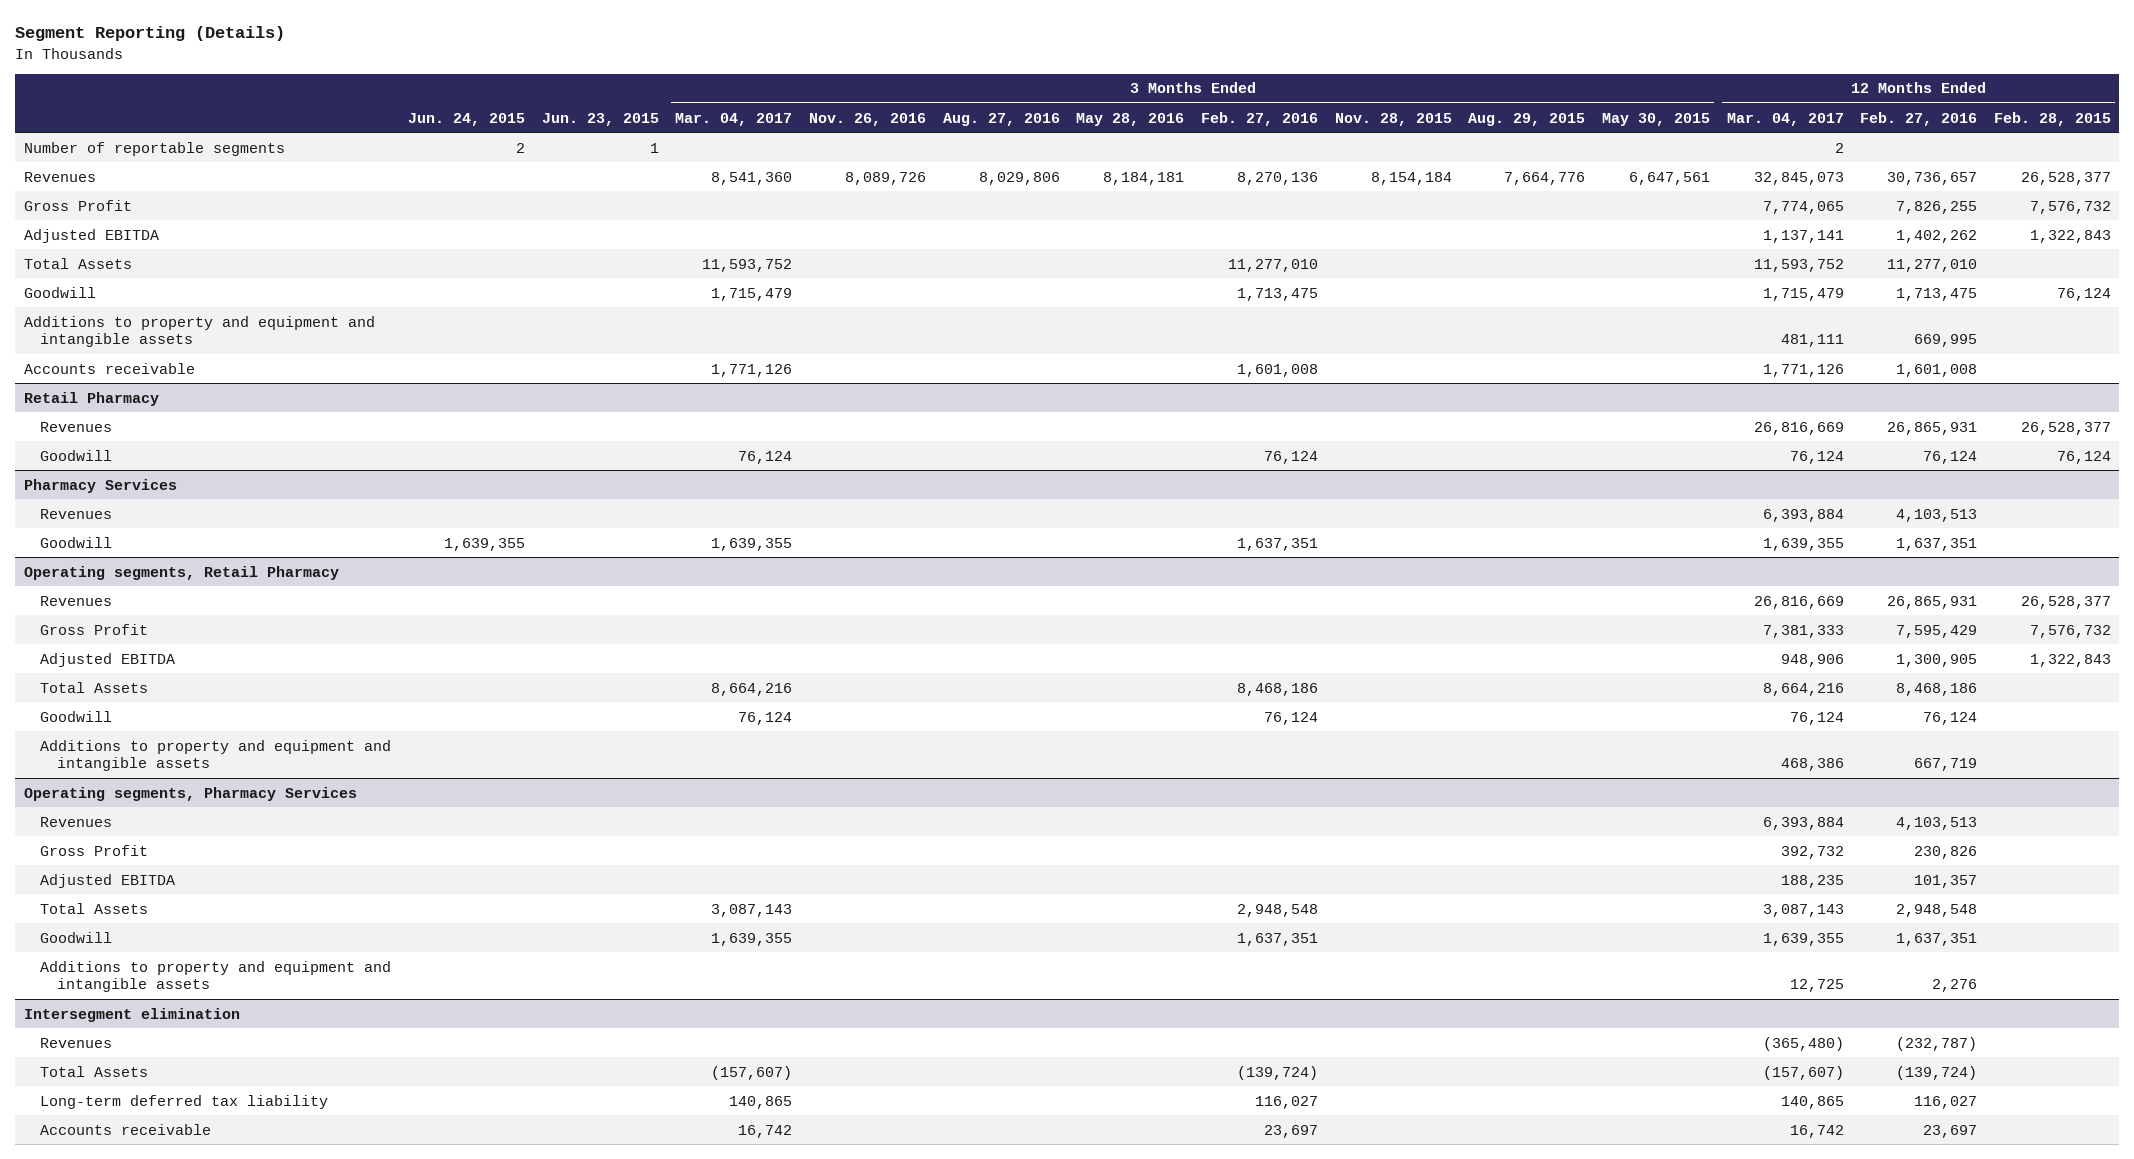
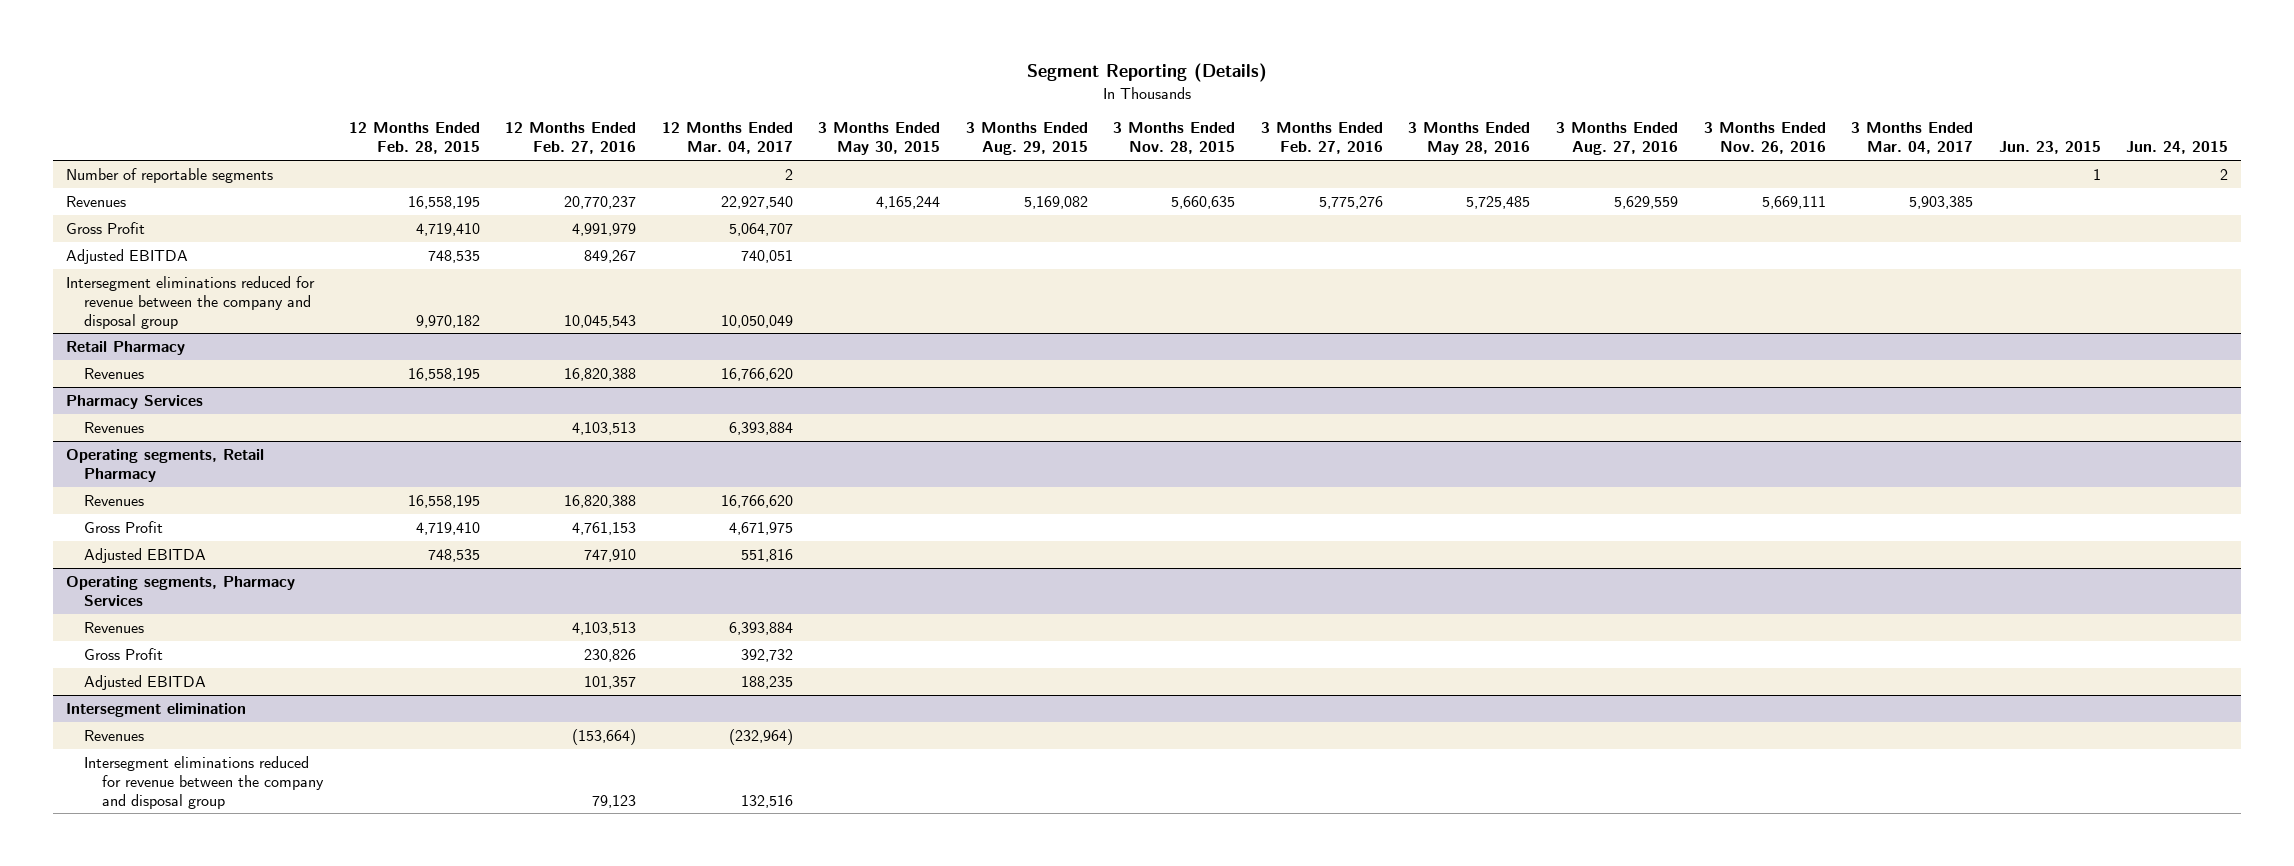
[23,257,132,269] Total Assets -> none
[23,286,96,298] Goodwill -> none
[23,315,375,348] Additions to property and equipment and intangible assets -> none
[23,362,195,374] Accounts receivable -> none
[711,171,793,185] 8,541,360 -> [1909,195,1974,209] 5,903,385
[845,171,927,185] 8,089,726 -> [1761,195,1826,209] 5,669,111
[978,171,1060,185] 8,029,806 -> [1614,195,1679,209] 5,629,559
[1103,171,1185,185] 8,184,181 -> [1466,195,1531,209] 5,725,485
[1237,171,1319,185] 8,270,136 -> [1318,195,1383,209] 5,775,276
[1370,171,1452,185] 8,154,184 -> [1171,195,1236,209] 5,660,635
[1504,171,1586,185] 7,664,776 -> [1023,195,1088,209] 5,169,082
[1628,171,1710,185] 6,647,561 -> [876,195,941,209] 4,165,244
[1753,171,1844,185] 32,845,073 -> [720,195,793,209] 22,927,540
[1887,171,1978,185] 30,736,657 -> [564,195,637,209] 20,770,237
[2020,171,2111,185] 26,528,377 -> [407,195,480,209] 16,558,195
[1762,200,1844,214] 7,774,065 -> [728,222,793,236] 5,064,707
[1896,200,1978,214] 7,826,255 -> [572,222,637,236] 4,991,979
[2029,200,2111,214] 7,576,732 -> [415,222,480,236] 4,719,410
[1762,229,1844,243] 1,137,141 -> [740,249,793,263] 740,051
[1896,229,1978,243] 1,402,262 -> [584,249,637,263] 849,267
[2029,229,2111,243] 1,322,843 -> [427,249,480,263] 748,535
none -> [65,275,315,329] Intersegment eliminations reduced for revenue between the company and disposal group
[40,449,113,461] Goodwill -> none
[1753,421,1844,435] 26,816,669 -> [720,367,793,381] 16,766,620
[1887,421,1978,435] 26,865,931 -> [564,367,637,381] 16,820,388
[2020,421,2111,435] 26,528,377 -> [407,367,480,381] 16,558,195
[40,536,113,548] Goodwill -> none
[40,681,149,693] Total Assets -> none
[40,710,113,722] Goodwill -> none
[40,739,392,772] Additions to property and equipment and intangible assets -> none
[1753,595,1844,609] 26,816,669 -> [720,494,793,508] 16,766,620
[1887,595,1978,609] 26,865,931 -> [564,494,637,508] 16,820,388
[2020,595,2111,609] 26,528,377 -> [407,494,480,508] 16,558,195
[1762,624,1844,638] 7,381,333 -> [728,521,793,535] 4,671,975
[1896,624,1978,638] 7,595,429 -> [572,521,637,535] 4,761,153
[2029,624,2111,638] 7,576,732 -> [415,521,480,535] 4,719,410
[1780,653,1844,667] 948,906 -> [740,548,793,562] 551,816
[1896,653,1978,667] 1,300,905 -> [584,548,637,562] 747,910
[2029,653,2111,667] 1,322,843 -> [427,548,480,562] 748,535
[40,902,149,914] Total Assets -> none
[40,931,113,943] Goodwill -> none
[40,960,392,993] Additions to property and equipment and intangible assets -> none
[40,1065,149,1077] Total Assets -> none
[40,1094,329,1109] Long-term deferred tax liability -> none
[40,1123,212,1135] Accounts receivable -> none
[1762,1036,1844,1051] (365,480) -> [728,728,793,745] (232,964)
[1896,1036,1978,1051] (232,787) -> [572,728,637,745] (153,664)
none -> [83,755,325,809] Intersegment eliminations reduced for revenue between the company and disposal group

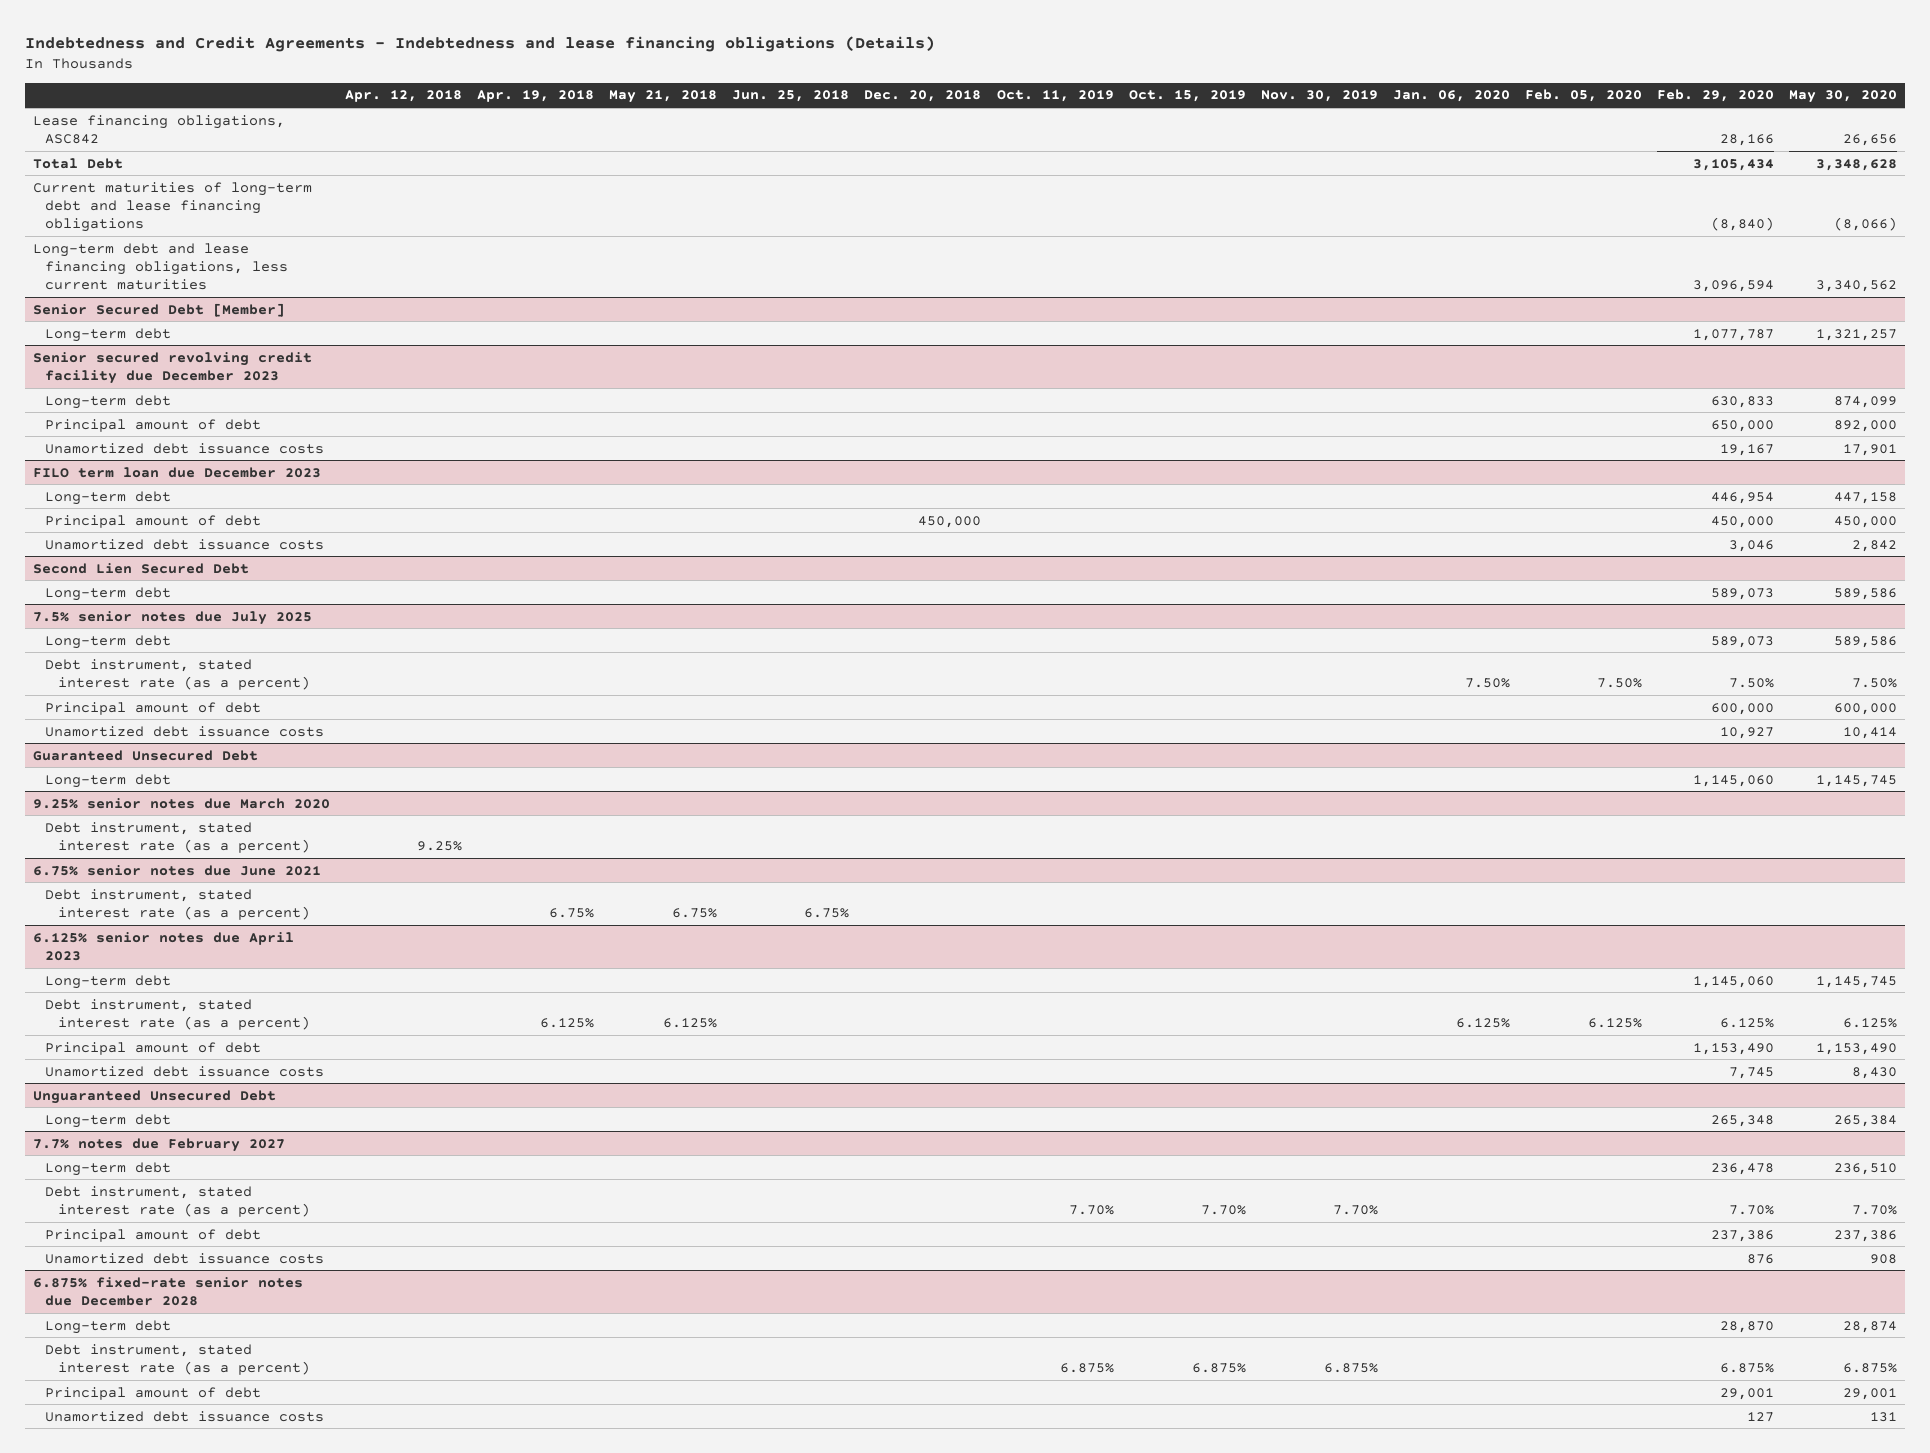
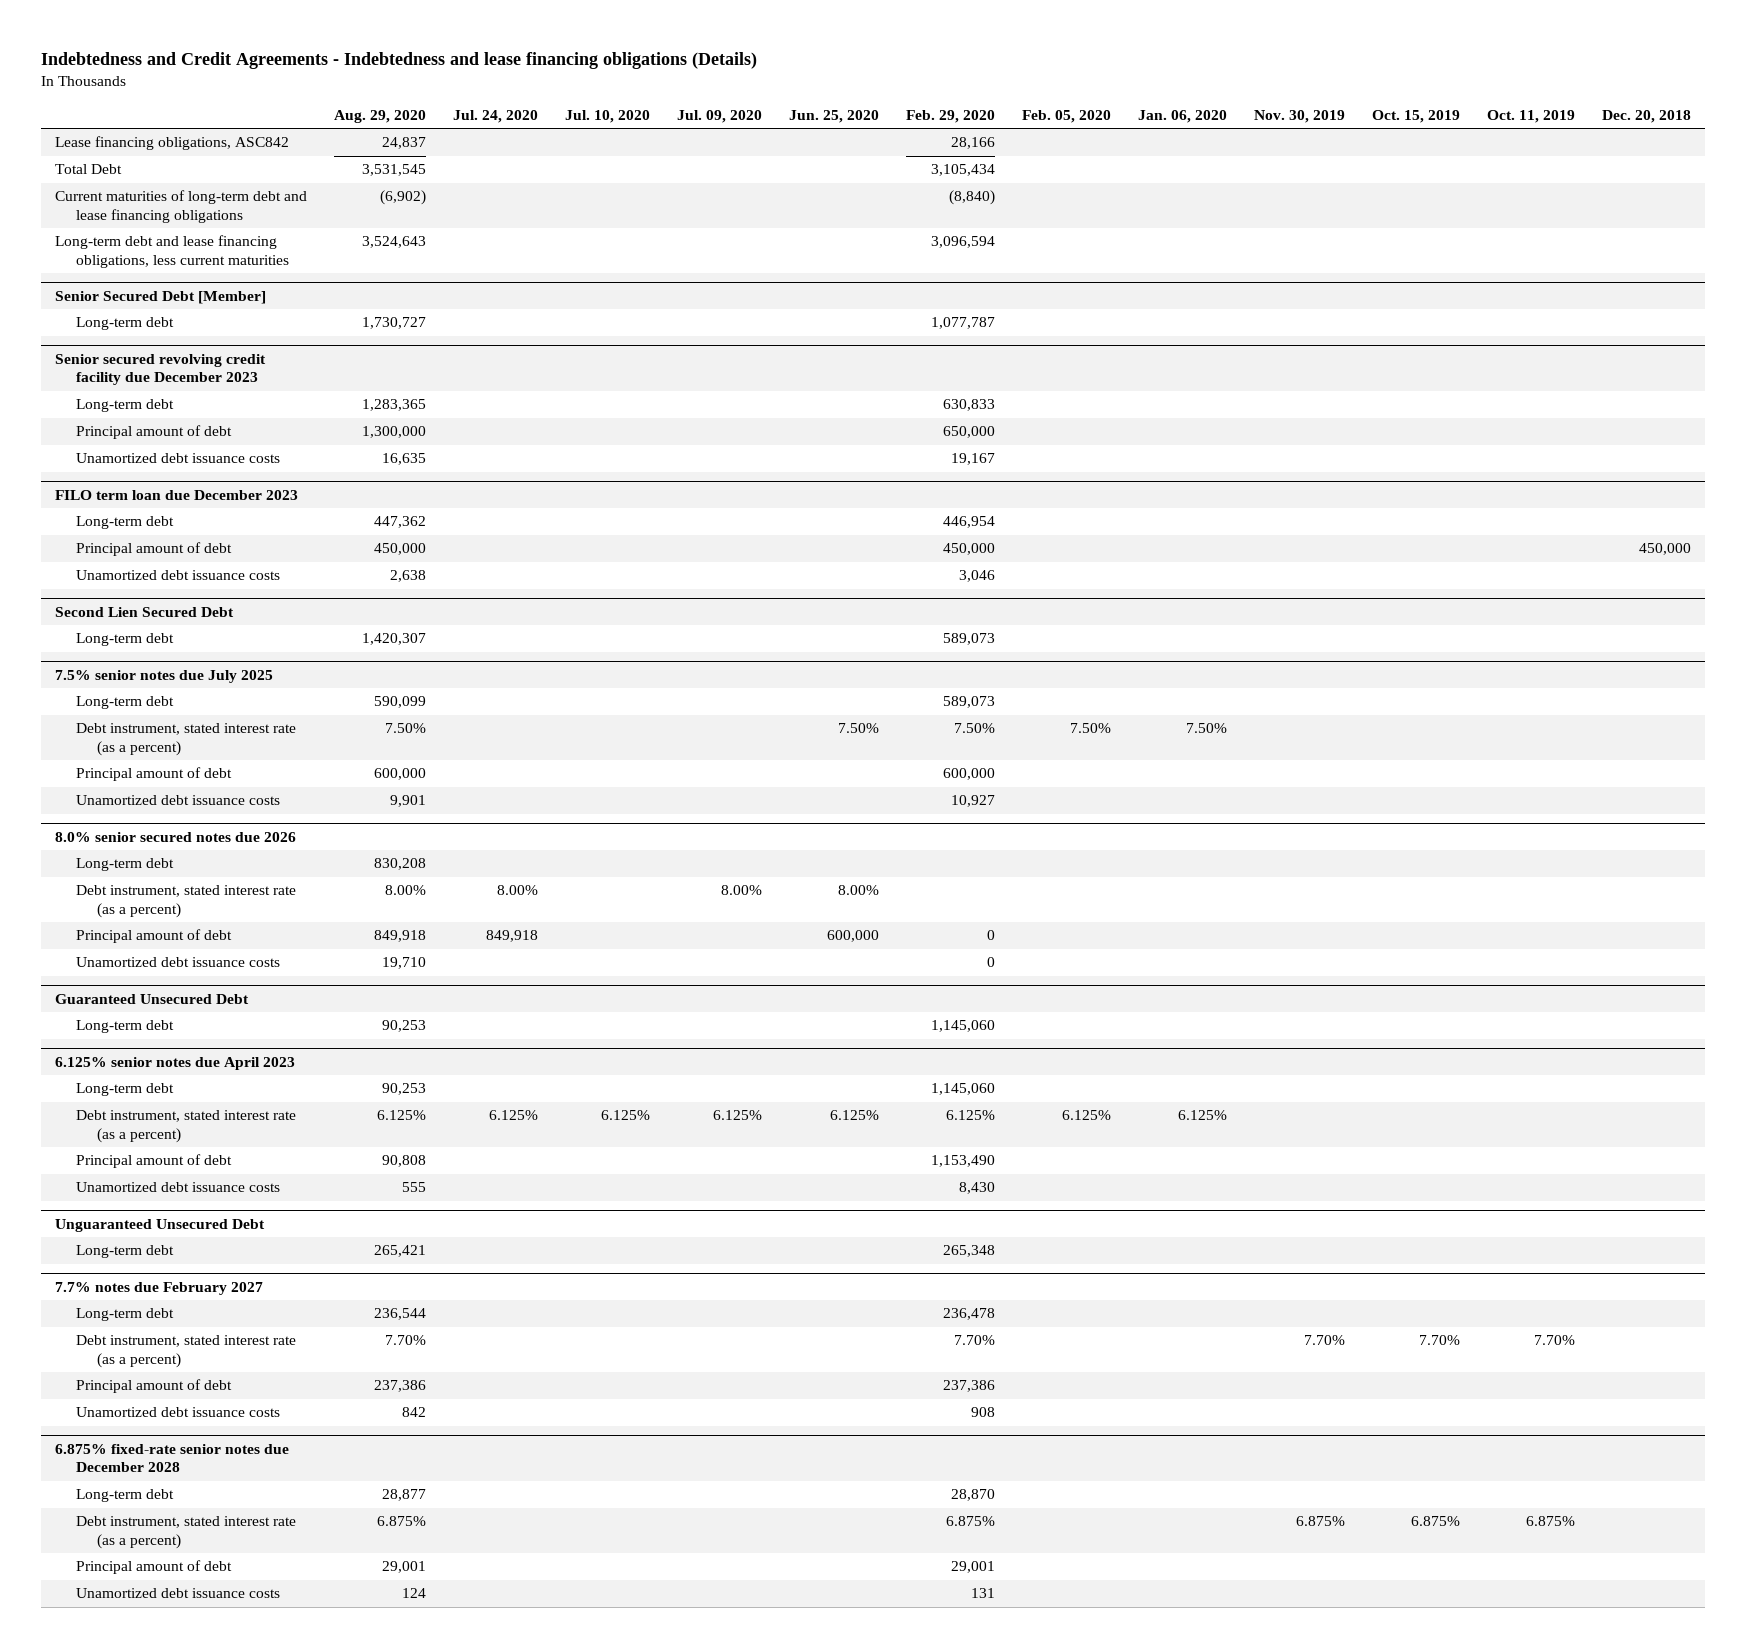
[344,90,462,103] Apr. 12, 2018 -> none
[476,90,594,103] Apr. 19, 2018 -> none
[609,90,718,104] May 21, 2018 -> none
[732,90,850,103] Jun. 25, 2018 -> none
[1789,90,1898,104] May 30, 2020 -> none
none -> [333,110,426,124] Aug. 29, 2020
none -> [452,110,538,124] Jul. 24, 2020
none -> [564,110,650,124] Jul. 10, 2020
none -> [676,110,762,124] Jul. 09, 2020
none -> [788,110,879,124] Jun. 25, 2020
none -> [54,831,296,842] 8.0% senior secured notes due 2026
none -> [75,858,174,872] Long-term debt
none -> [75,885,296,919] Debt instrument, stated interest rate (as a percent)
none -> [75,929,232,944] Principal amount of debt
none -> [75,957,280,968] Unamortized debt issuance costs
[32,797,330,809] 9.25% senior notes due March 2020 -> none
[45,821,311,853] Debt instrument, stated interest rate (as a percent) -> none
[32,864,321,876] 6.75% senior notes due June 2021 -> none
[45,888,311,920] Debt instrument, stated interest rate (as a percent) -> none
[1729,1066,1775,1079] 7,745 -> [958,1182,995,1195] 8,430
[1747,1253,1775,1264] 876 -> [970,1407,995,1418] 908
[1747,1411,1775,1422] 127 -> [970,1588,995,1599] 131

